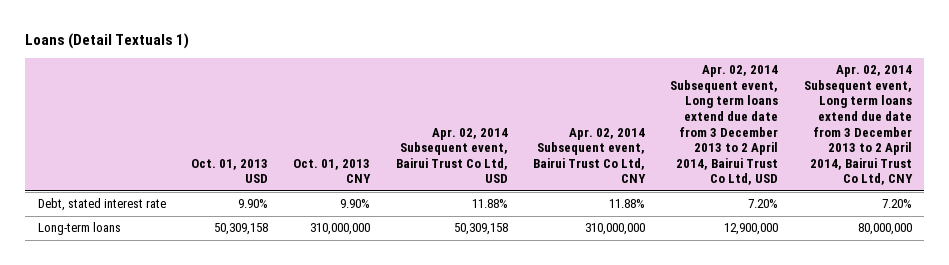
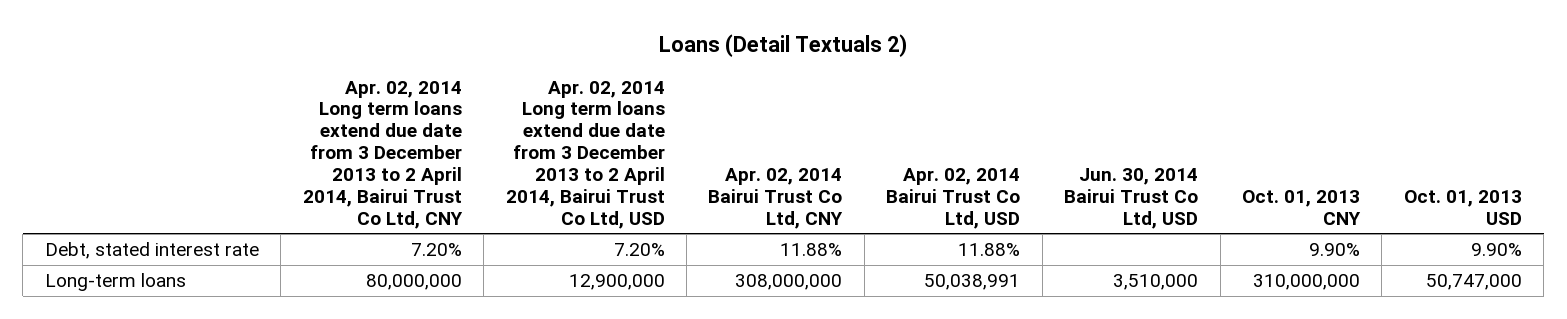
[24,32,189,49] Loans (Detail Textuals 1) -> [659,34,908,58] Loans (Detail Textuals 2)
[395,127,508,184] Apr. 02, 2014 Subsequent event, Bairui Trust Co Ltd, USD -> none
[533,127,647,184] Apr. 02, 2014 Subsequent event, Bairui Trust Co Ltd, CNY -> none
[670,65,779,186] Apr. 02, 2014 Subsequent event, Long term loans extend due date from 3 December 2013 to 2 April 2014, Bairui Trust Co Ltd, USD -> none
[803,65,913,186] Apr. 02, 2014 Subsequent event, Long term loans extend due date from 3 December 2013 to 2 April 2014, Bairui Trust Co Ltd, CNY -> none
none -> [302,80,463,229] Apr. 02, 2014 Long term loans extend due date from 3 December 2013 to 2 April 2014, Bairui Trust Co Ltd, CNY
none -> [505,80,665,229] Apr. 02, 2014 Long term loans extend due date from 3 December 2013 to 2 April 2014, Bairui Trust Co Ltd, USD
none -> [708,167,844,229] Apr. 02, 2014 Bairui Trust Co Ltd, CNY
none -> [886,167,1021,229] Apr. 02, 2014 Bairui Trust Co Ltd, USD
none -> [1064,167,1199,229] Jun. 30, 2014 Bairui Trust Co Ltd, USD
[213,223,268,236] 50,309,158 -> [1425,274,1522,291] 50,747,000

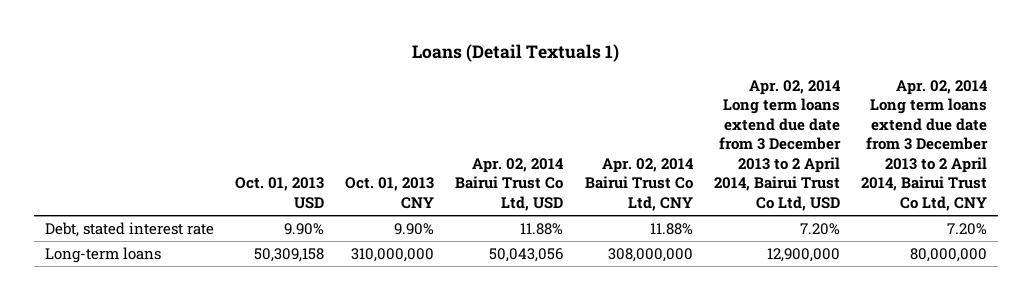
[659,34,908,58] Loans (Detail Textuals 2) -> [411,43,619,62] Loans (Detail Textuals 1)
[1064,167,1199,229] Jun. 30, 2014 Bairui Trust Co Ltd, USD -> none
[924,274,1021,291] 50,038,991 -> [489,248,564,263] 50,043,056
[1425,274,1522,291] 50,747,000 -> [253,248,324,263] 50,309,158

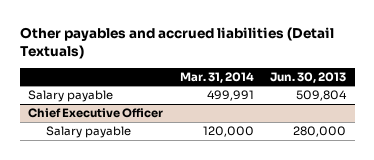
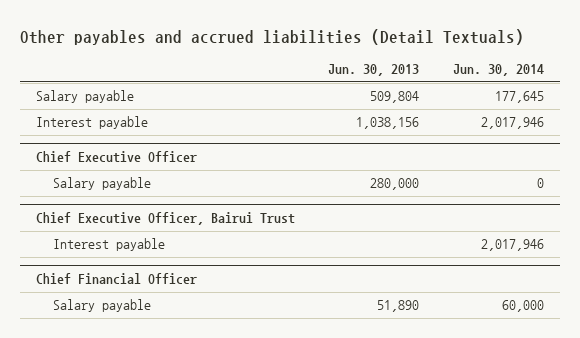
[179,71,254,83] Mar. 31, 2014 -> none
none -> [452,64,544,77] Jun. 30, 2014
none -> [36,116,149,130] Interest payable
none -> [36,212,296,226] Chief Executive Officer, Bairui Trust
none -> [53,238,166,252] Interest payable
none -> [36,273,198,285] Chief Financial Officer
none -> [53,299,152,313] Salary payable

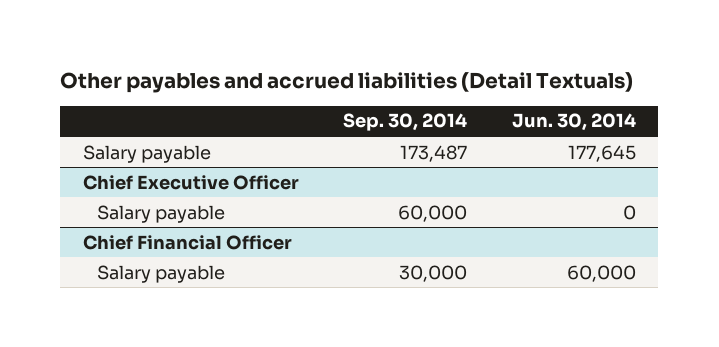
[328,64,420,77] Jun. 30, 2013 -> none
none -> [343,113,468,132] Sep. 30, 2014
[36,116,149,130] Interest payable -> none
[36,212,296,226] Chief Executive Officer, Bairui Trust -> none
[53,238,166,252] Interest payable -> none

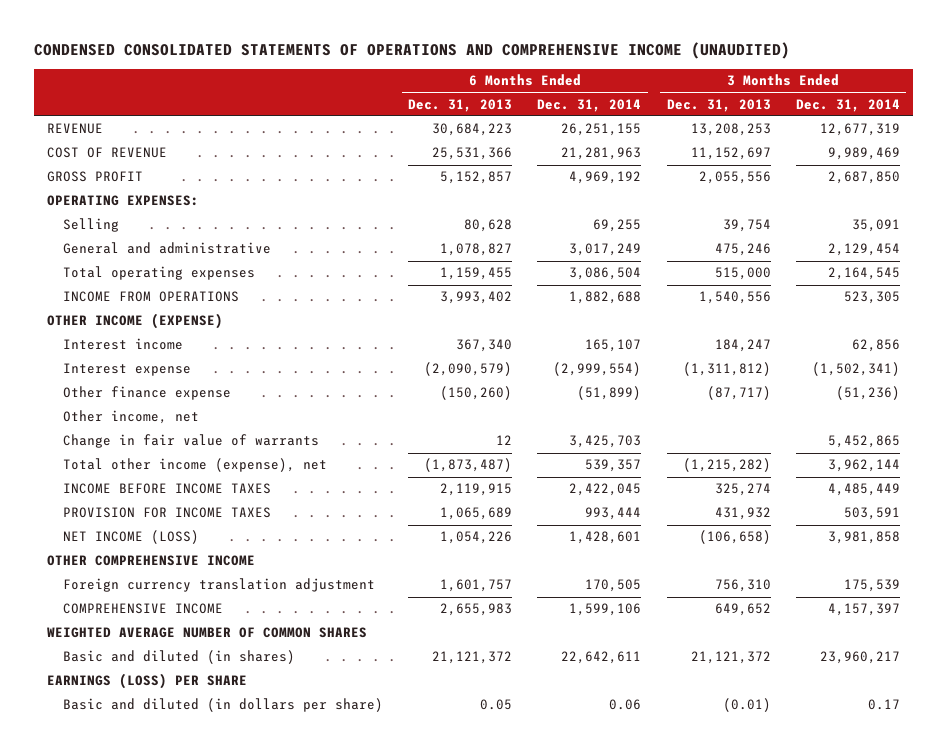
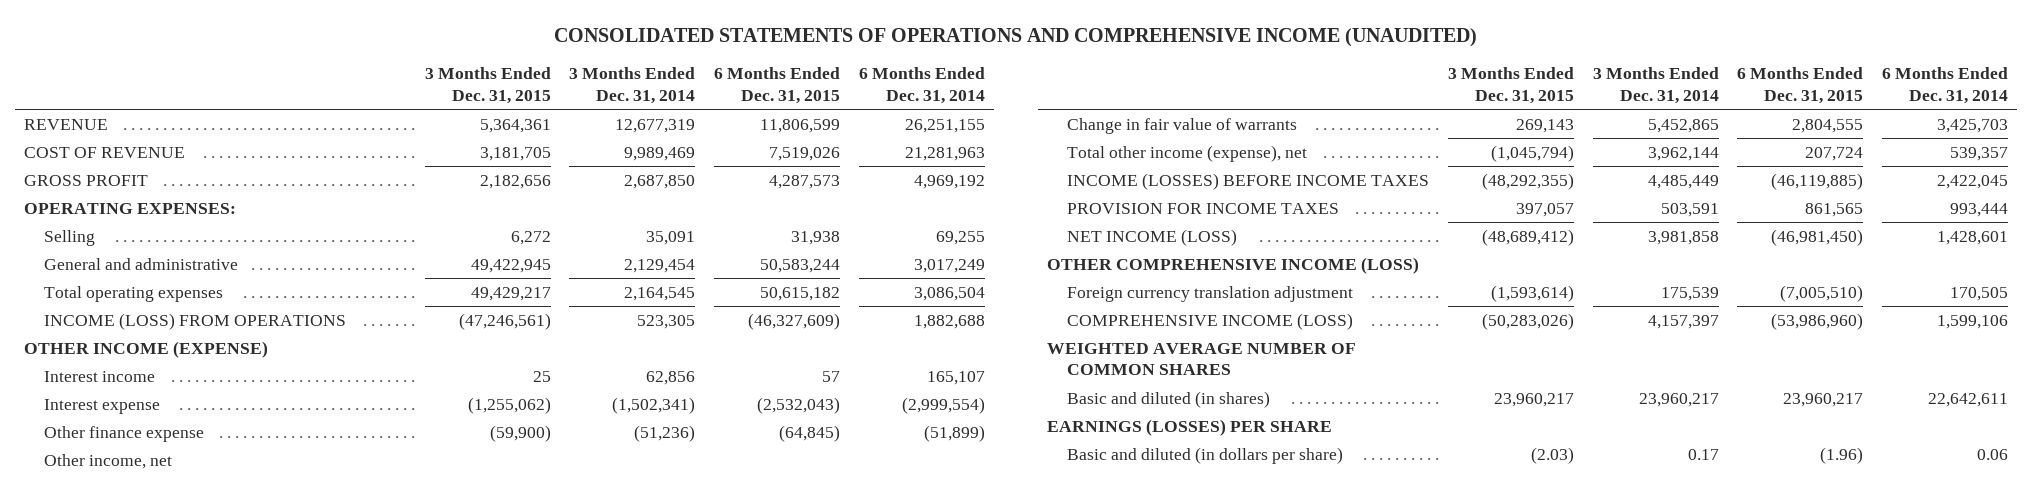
[34,42,791,60] CONDENSED CONSOLIDATED STATEMENTS OF OPERATIONS AND COMPREHENSIVE INCOME (UNAUDITED) -> [553,27,1477,47] CONSOLIDATED STATEMENTS OF OPERATIONS AND COMPREHENSIVE INCOME (UNAUDITED)
[408,98,513,112] Dec. 31, 2013 -> none
[666,98,771,112] Dec. 31, 2013 -> none
none -> [424,67,551,104] 3 Months Ended Dec. 31, 2015
none -> [714,67,841,104] 6 Months Ended Dec. 31, 2015
[62,291,239,303] INCOME FROM OPERATIONS -> [44,312,347,330] INCOME (LOSS) FROM OPERATIONS
[62,483,271,495] INCOME BEFORE INCOME TAXES -> [1067,172,1430,190] INCOME (LOSSES) BEFORE INCOME TAXES
[47,555,256,567] OTHER COMPREHENSIVE INCOME -> [1047,256,1420,274] OTHER COMPREHENSIVE INCOME (LOSS)
[62,603,223,615] COMPREHENSIVE INCOME -> [1067,312,1354,330] COMPREHENSIVE INCOME (LOSS)
[47,673,248,690] EARNINGS (LOSS) PER SHARE -> [1047,418,1333,436] EARNINGS (LOSSES) PER SHARE

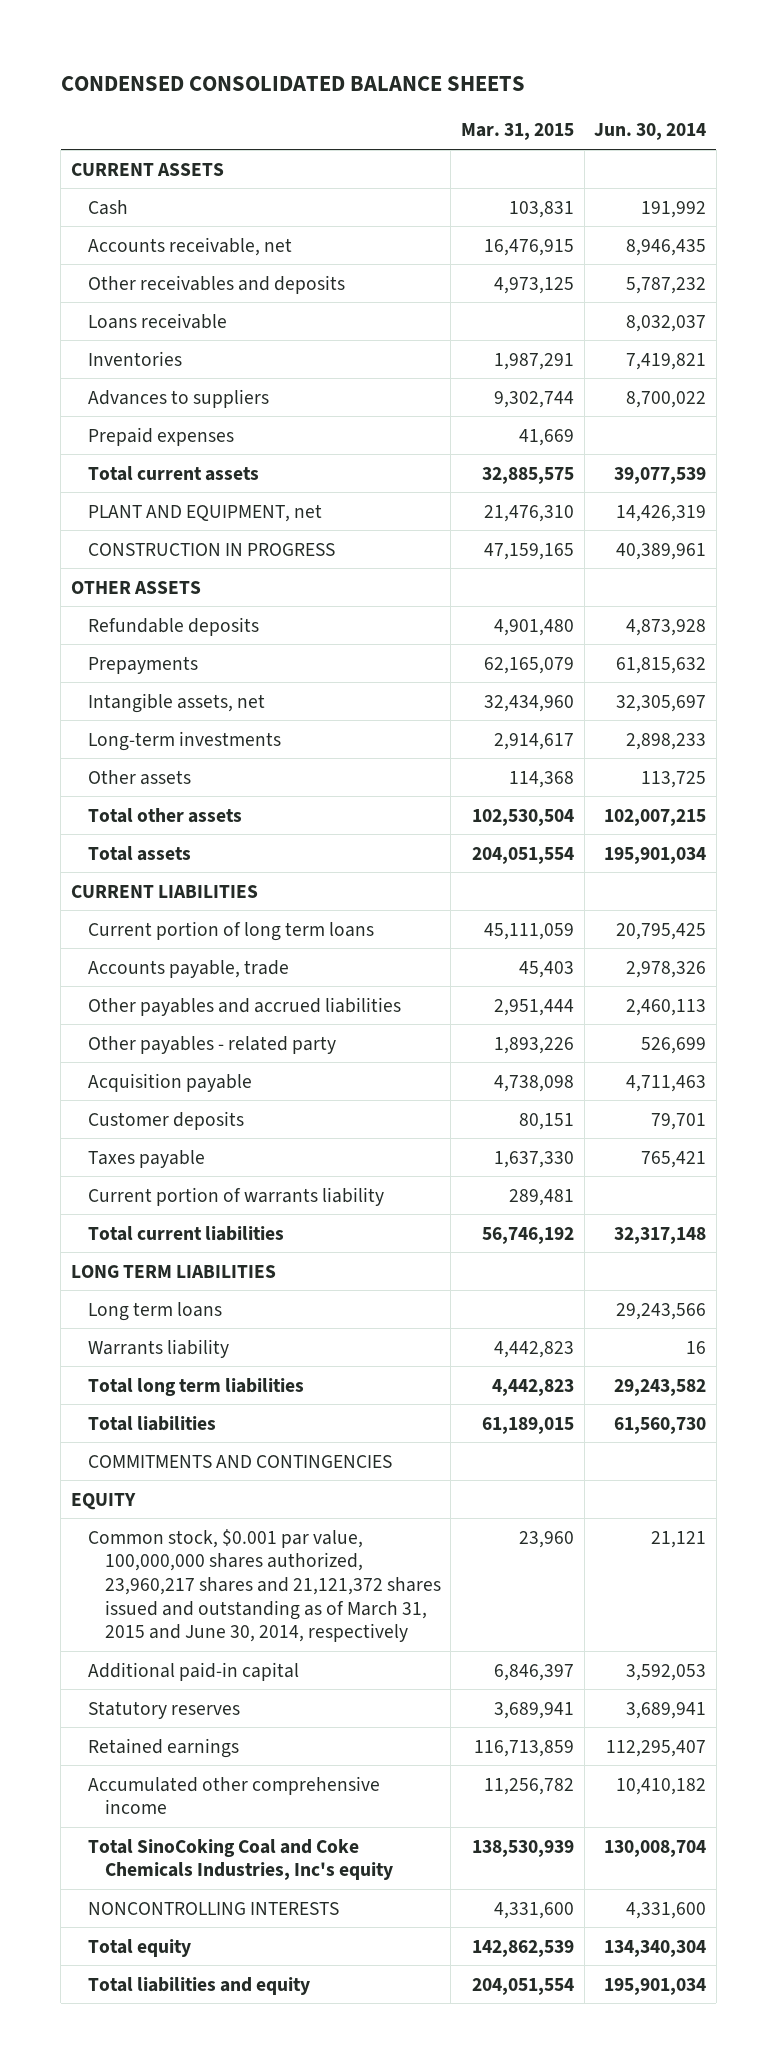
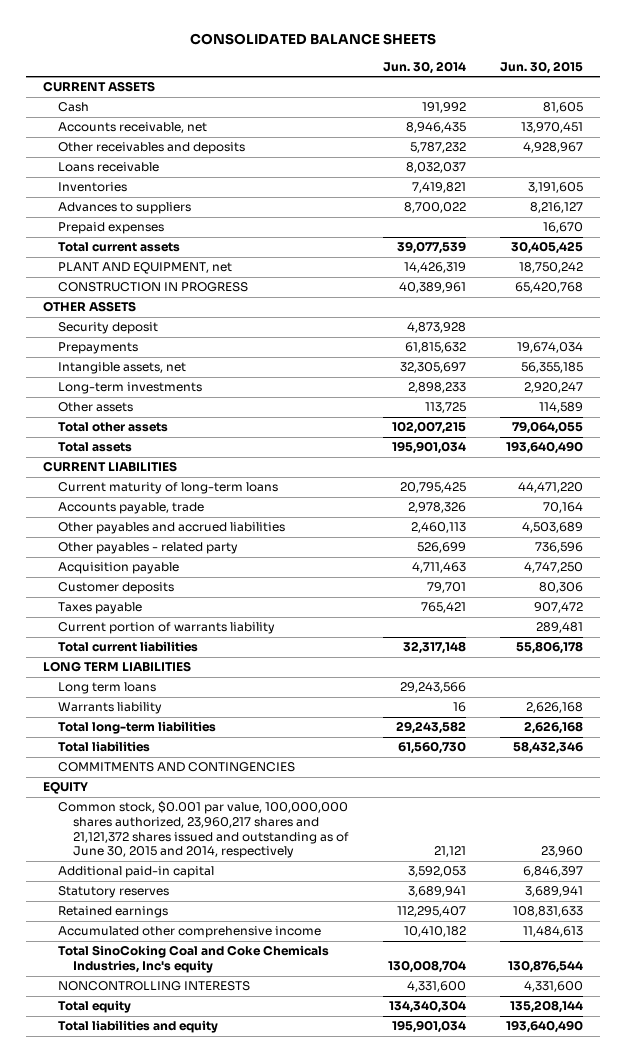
[60,76,525,92] CONDENSED CONSOLIDATED BALANCE SHEETS -> [190,33,437,46] CONSOLIDATED BALANCE SHEETS
[461,123,575,141] Mar. 31, 2015 -> none
none -> [500,60,584,74] Jun. 30, 2015
[87,616,259,636] Refundable deposits -> [57,322,158,335] Security deposit
[87,920,374,941] Current portion of long term loans -> [57,482,278,495] Current maturity of long-term loans
[87,1377,304,1396] Total long term liabilities -> [57,721,216,735] Total long-term liabilities
[87,1528,441,1643] Common stock, $0.001 par value, 100,000,000 shares authorized, 23,960,217 shares and 21,121,372 shares issued and outstanding as of March 31, 2015 and June 30, 2014, respectively -> [57,801,349,859] Common stock, $0.001 par value, 100,000,000 shares authorized, 23,960,217 shares and 21,121,372 shares issued and outstanding as of June 30, 2015 and 2014, respectively

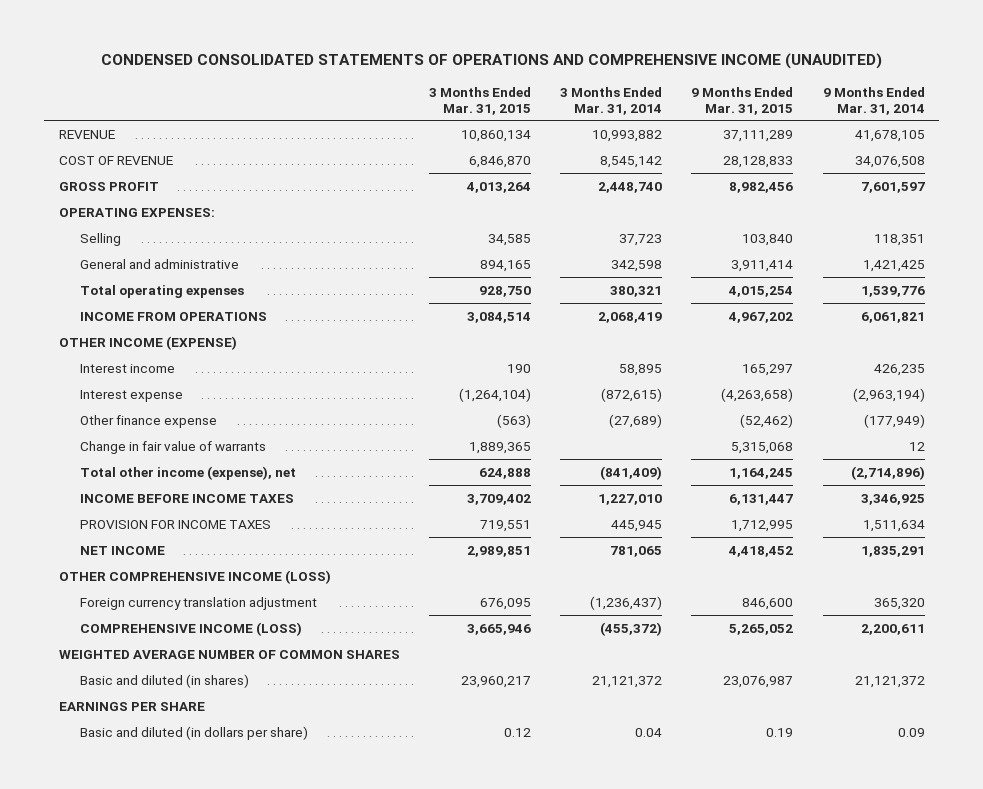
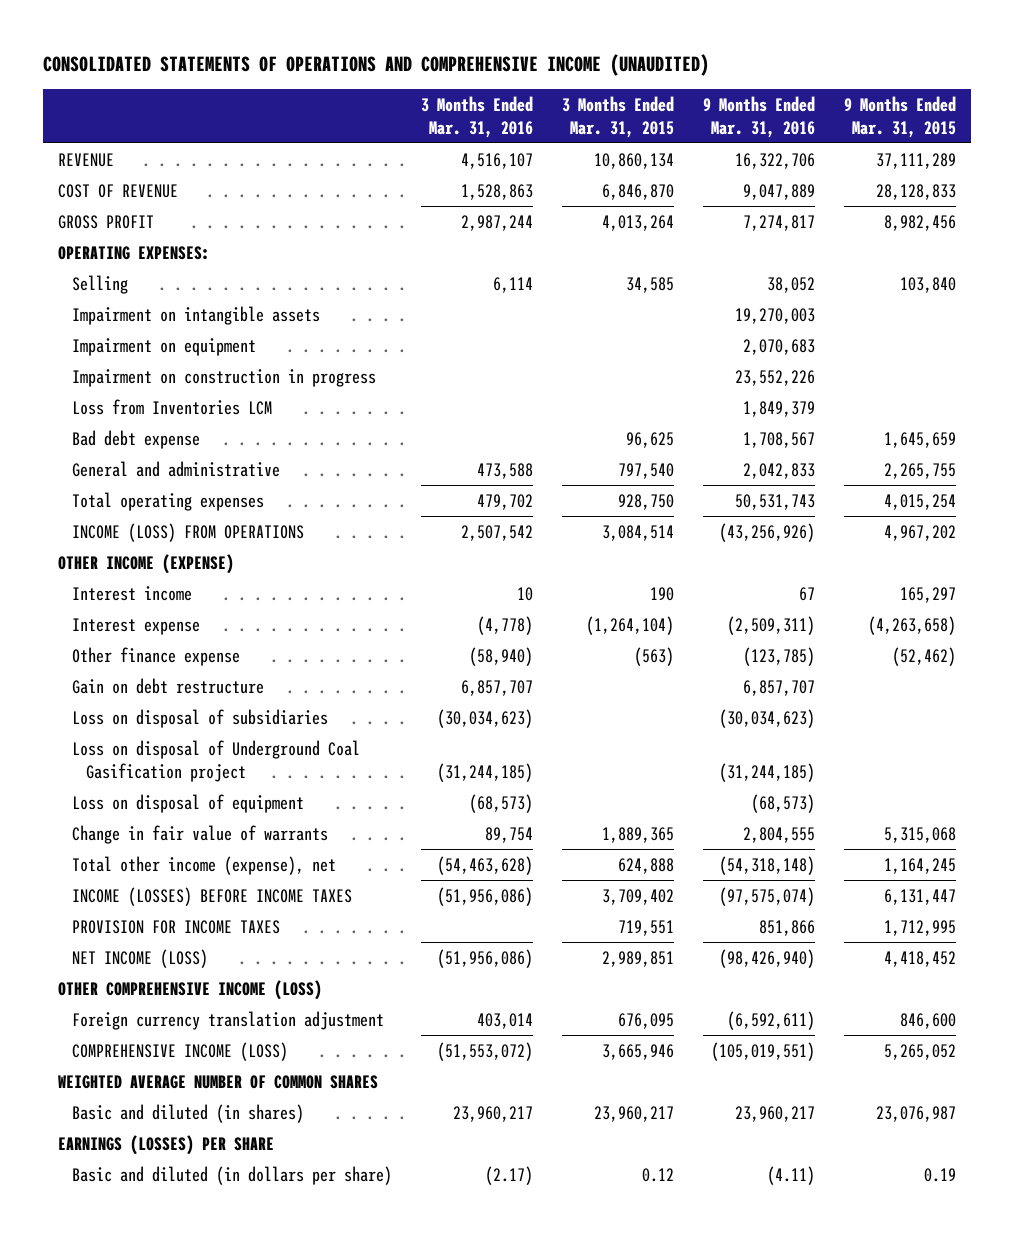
[100,53,882,70] CONDENSED CONSOLIDATED STATEMENTS OF OPERATIONS AND COMPREHENSIVE INCOME (UNAUDITED) -> [43,54,710,77] CONSOLIDATED STATEMENTS OF OPERATIONS AND COMPREHENSIVE INCOME (UNAUDITED)
[560,86,663,115] 3 Months Ended Mar. 31, 2014 -> none
[822,86,925,115] 9 Months Ended Mar. 31, 2014 -> none
none -> [420,95,533,138] 3 Months Ended Mar. 31, 2016
none -> [703,95,816,138] 9 Months Ended Mar. 31, 2016
none -> [71,305,320,325] Impairment on intangible assets
none -> [71,337,256,356] Impairment on equipment
none -> [71,368,376,387] Impairment on construction in progress
none -> [71,398,272,415] Loss from Inventories LCM
none -> [71,429,200,449] Bad debt expense
[480,259,532,272] 894,165 -> [617,462,674,479] 797,540
[731,259,794,272] 3,911,414 -> [884,462,957,479] 2,265,755
[80,311,268,321] INCOME FROM OPERATIONS -> [71,522,304,542] INCOME (LOSS) FROM OPERATIONS
none -> [71,677,264,694] Gain on debt restructure
none -> [71,708,328,728] Loss on disposal of subsidiaries
none -> [71,739,360,782] Loss on disposal of Underground Coal Gasification project
none -> [71,793,304,813] Loss on disposal of equipment
[80,493,295,503] INCOME BEFORE INCOME TAXES -> [71,886,352,906] INCOME (LOSSES) BEFORE INCOME TAXES
[80,545,166,555] NET INCOME -> [71,948,208,968] NET INCOME (LOSS)
[58,701,205,711] EARNINGS PER SHARE -> [57,1134,274,1155] EARNINGS (LOSSES) PER SHARE

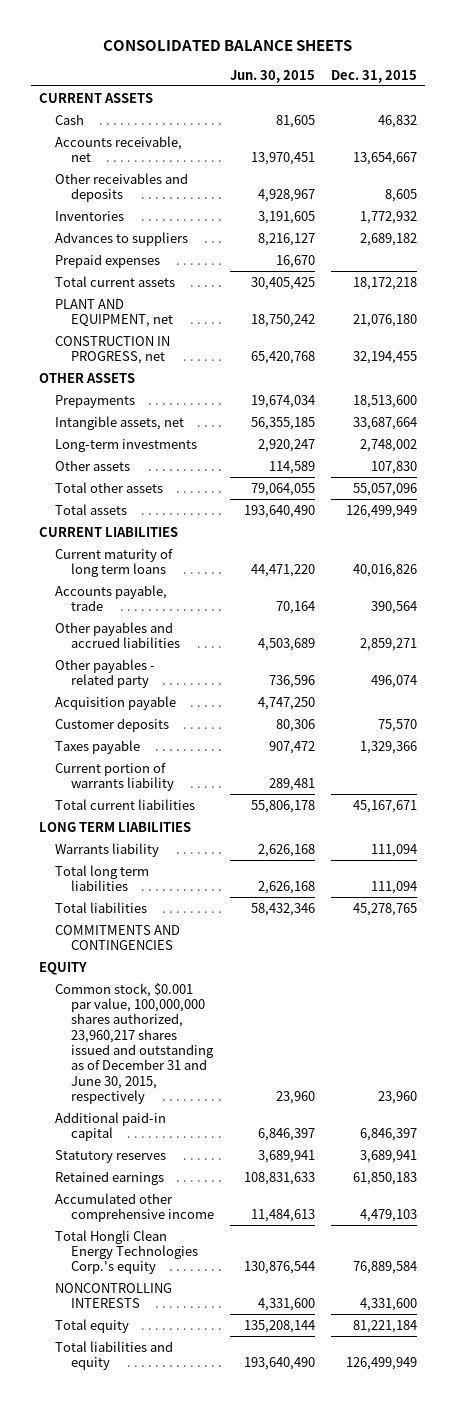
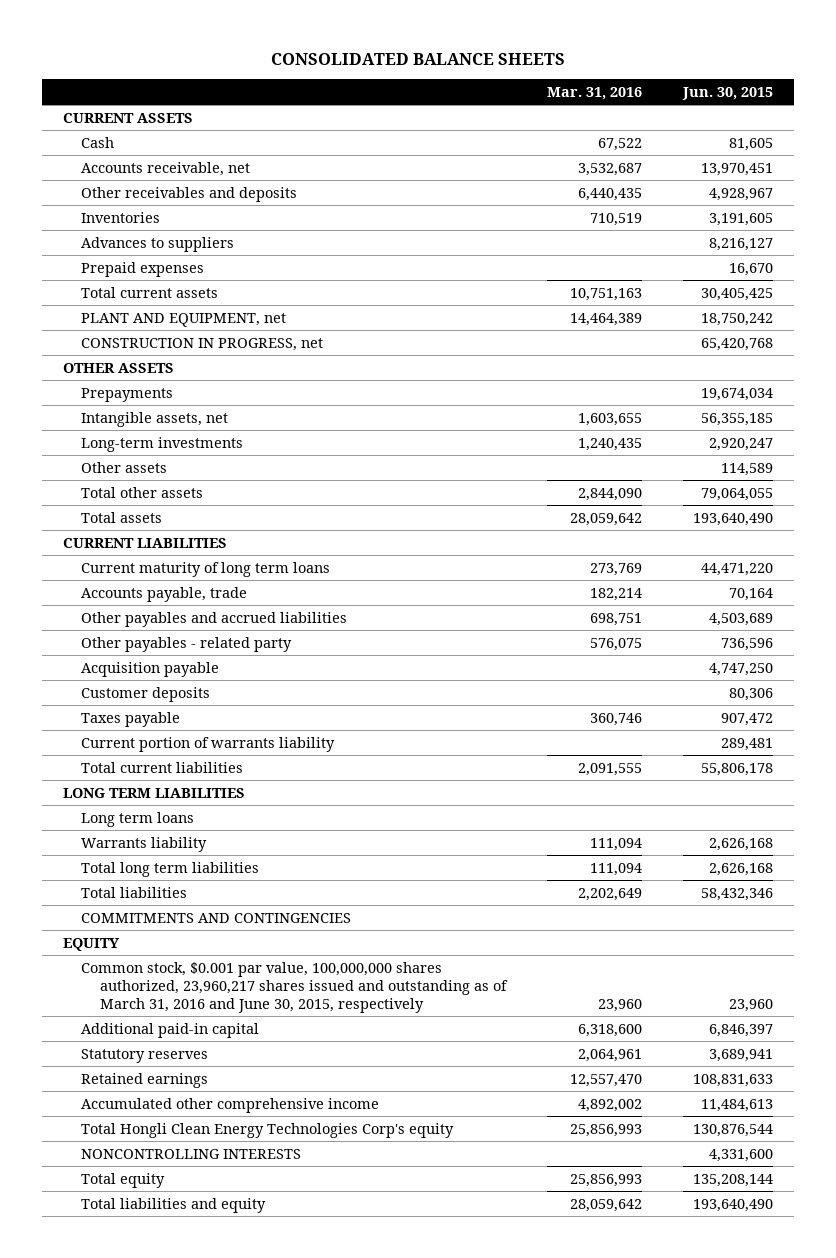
[331,69,418,83] Dec. 31, 2015 -> none
none -> [546,86,642,100] Mar. 31, 2016
none -> [81,811,195,827] Long term loans
[55,982,214,1105] Common stock, $0.001 par value, 100,000,000 shares authorized, 23,960,217 shares issued and outstanding as of December 31 and June 30, 2015, respectively -> [81,961,508,1013] Common stock, $0.001 par value, 100,000,000 shares authorized, 23,960,217 shares issued and outstanding as of March 31, 2016 and June 30, 2015, respectively
[55,1229,198,1275] Total Hongli Clean Energy Technologies Corp.'s equity -> [81,1122,455,1138] Total Hongli Clean Energy Technologies Corp's equity

